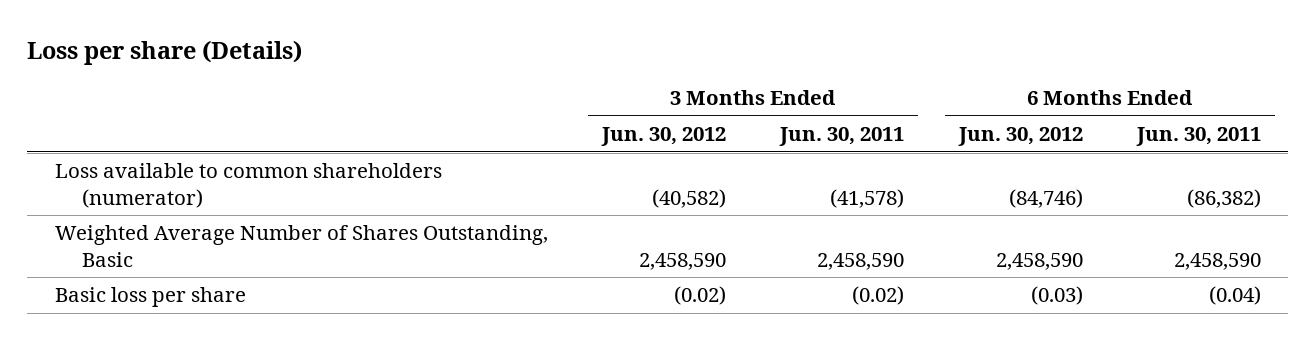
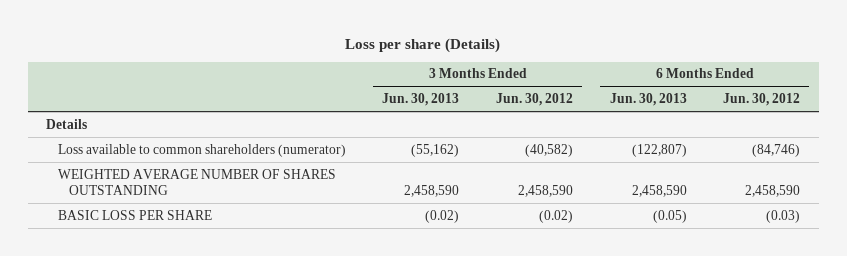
[779,127,905,147] Jun. 30, 2011 -> none
[1136,127,1262,147] Jun. 30, 2011 -> none
none -> [382,93,460,107] Jun. 30, 2013
none -> [609,93,687,107] Jun. 30, 2013
none -> [46,118,88,129] Details
[54,225,548,267] Weighted Average Number of Shares Outstanding, Basic -> [57,168,336,195] WEIGHTED AVERAGE NUMBER OF SHARES OUTSTANDING
[54,287,246,308] Basic loss per share -> [57,209,212,220] BASIC LOSS PER SHARE

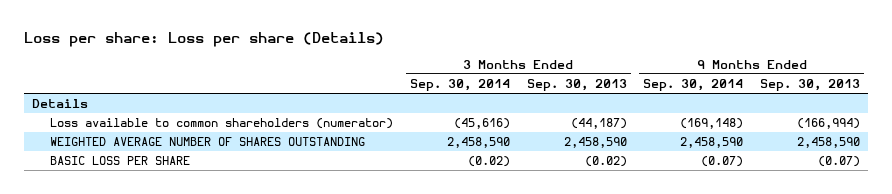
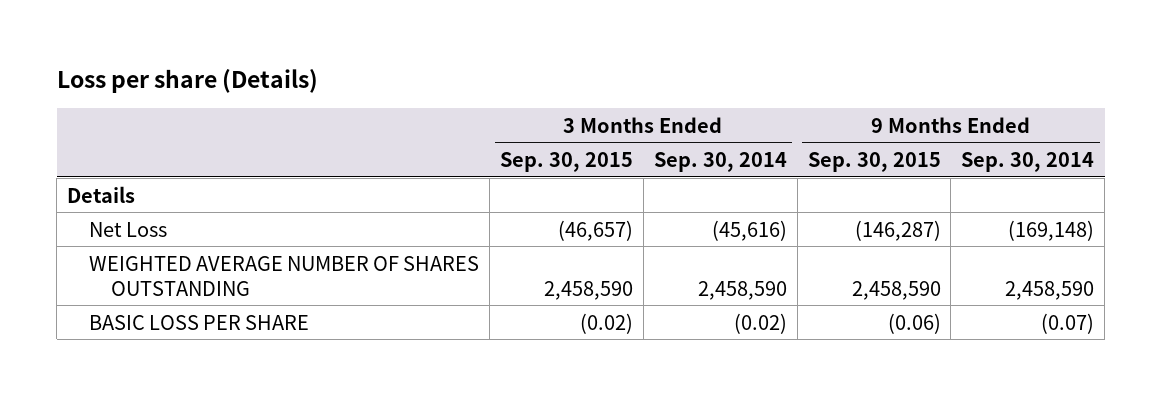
[23,31,384,47] Loss per share: Loss per share (Details) -> [56,68,318,93] Loss per share (Details)
[526,79,627,92] Sep. 30, 2013 -> none
[760,79,861,92] Sep. 30, 2013 -> none
none -> [499,152,633,173] Sep. 30, 2015
none -> [807,152,941,173] Sep. 30, 2015
[50,118,394,130] Loss available to common shareholders (numerator) -> [89,221,168,237] Net Loss

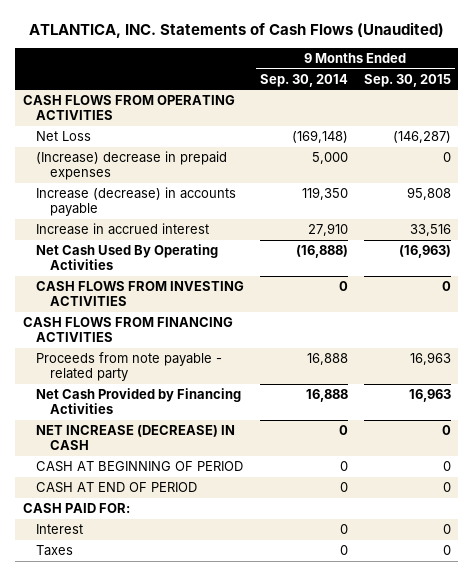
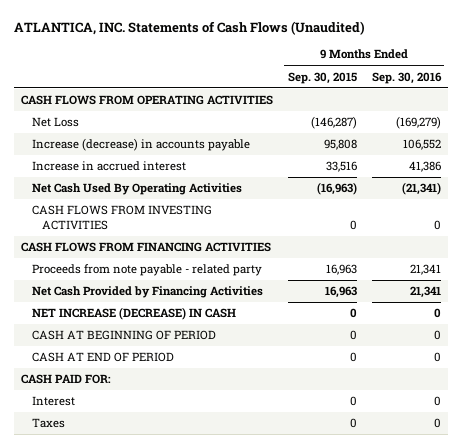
[260,73,349,87] Sep. 30, 2014 -> none
none -> [371,71,442,84] Sep. 30, 2016
[36,151,228,181] (Increase) decrease in prepaid expenses -> none

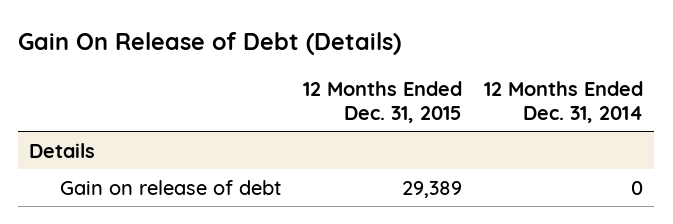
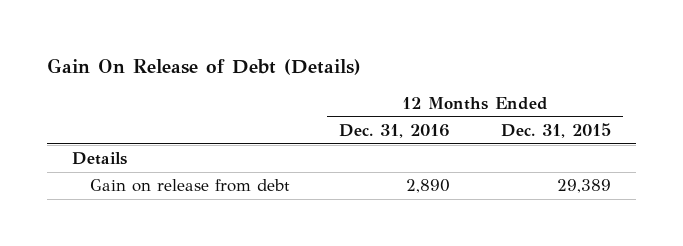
[484,80,644,123] 12 Months Ended Dec. 31, 2014 -> none
none -> [339,123,451,138] Dec. 31, 2016
[59,179,282,195] Gain on release of debt -> [90,179,291,193] Gain on release from debt

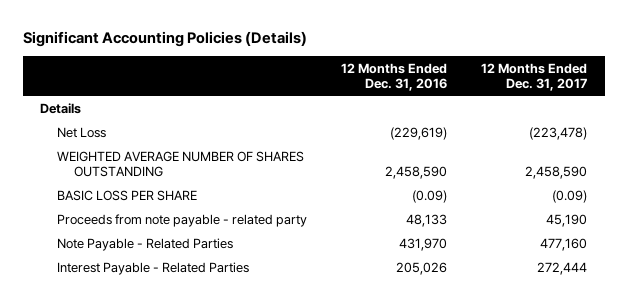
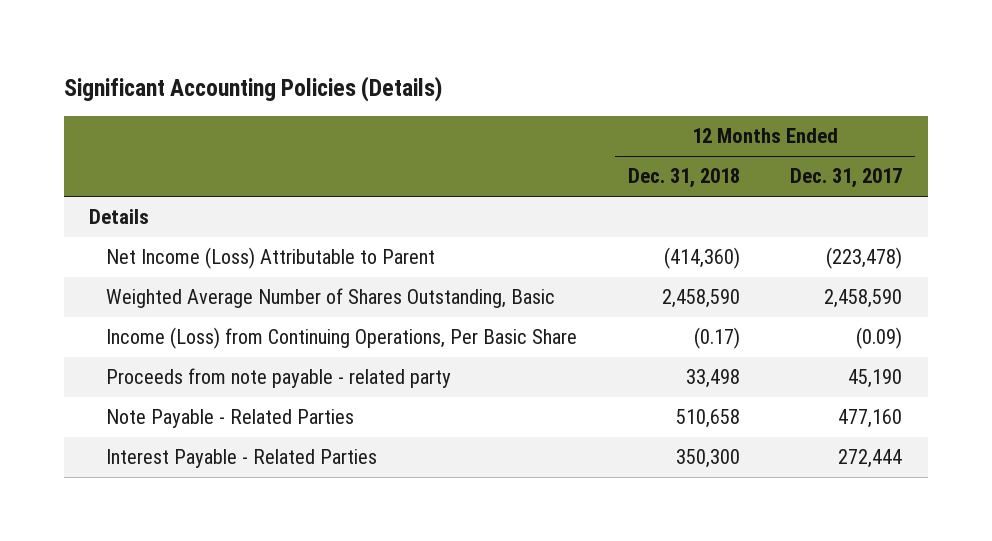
[341,62,448,92] 12 Months Ended Dec. 31, 2016 -> none
none -> [627,168,740,189] Dec. 31, 2018
[57,126,107,138] Net Loss -> [105,247,435,270] Net Income (Loss) Attributable to Parent
[57,150,305,177] WEIGHTED AVERAGE NUMBER OF SHARES OUTSTANDING -> [105,288,555,309] Weighted Average Number of Shares Outstanding, Basic
[57,189,198,201] BASIC LOSS PER SHARE -> [105,327,577,350] Income (Loss) from Continuing Operations, Per Basic Share

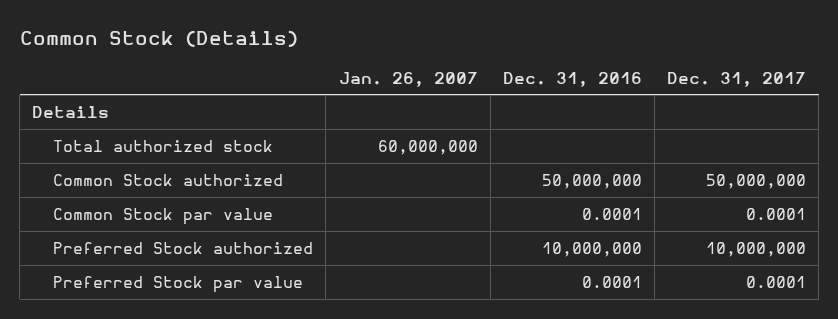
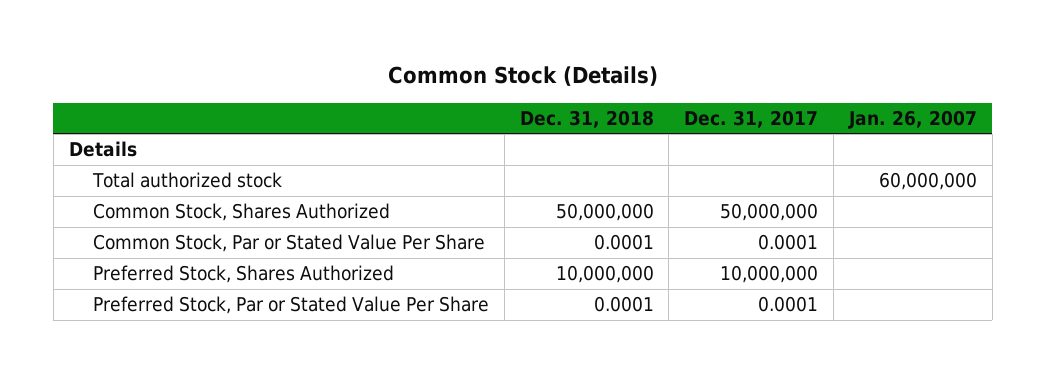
[502,71,642,87] Dec. 31, 2016 -> none
none -> [519,109,654,128] Dec. 31, 2018
[53,173,284,186] Common Stock authorized -> [93,203,391,222] Common Stock, Shares Authorized
[53,207,274,225] Common Stock par value -> [93,234,486,253] Common Stock, Par or Stated Value Per Share
[53,241,314,254] Preferred Stock authorized -> [93,265,395,284] Preferred Stock, Shares Authorized
[53,275,304,293] Preferred Stock par value -> [93,296,490,315] Preferred Stock, Par or Stated Value Per Share

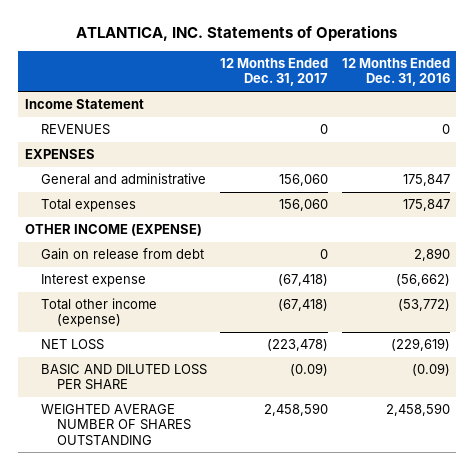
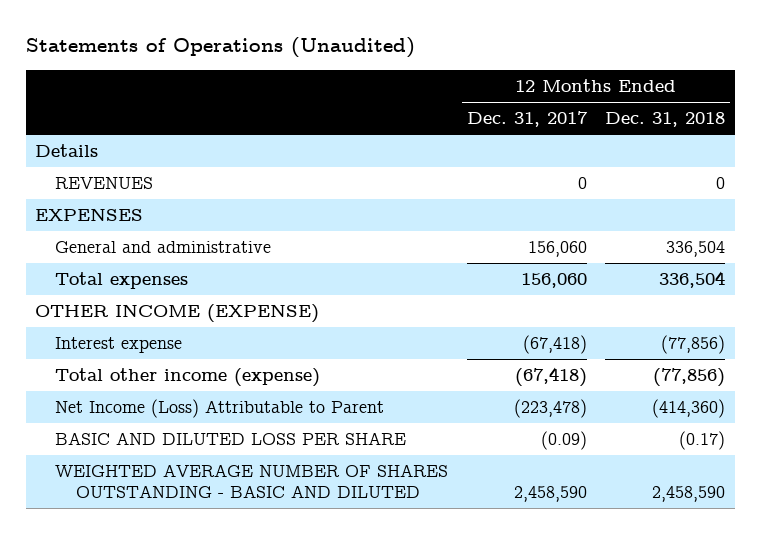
[76,25,398,42] ATLANTICA, INC. Statements of Operations -> [25,37,415,59] Statements of Operations (Unaudited)
[341,58,450,87] 12 Months Ended Dec. 31, 2016 -> none
none -> [605,112,726,128] Dec. 31, 2018
[24,99,144,110] Income Statement -> none
none -> [34,144,98,158] Details
[41,248,205,261] Gain on release from debt -> none
[41,339,105,351] NET LOSS -> [55,399,385,419] Net Income (Loss) Attributable to Parent
[41,404,192,446] WEIGHTED AVERAGE NUMBER OF SHARES OUTSTANDING -> [55,464,449,498] WEIGHTED AVERAGE NUMBER OF SHARES OUTSTANDING - BASIC AND DILUTED

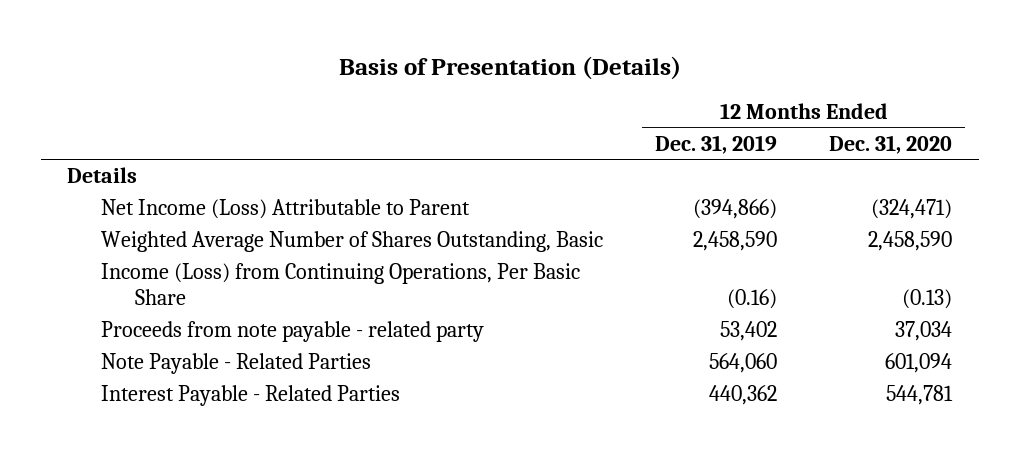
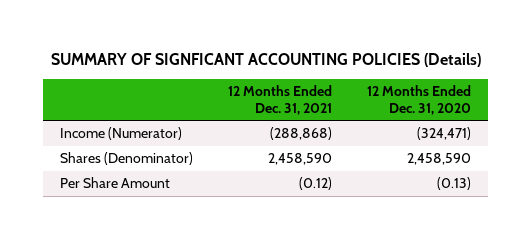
[338,55,681,80] Basis of Presentation (Details) -> [50,52,481,67] SUMMARY OF SIGNFICANT ACCOUNTING POLICIES (Details)
[655,134,778,154] Dec. 31, 2019 -> none
none -> [228,84,333,115] 12 Months Ended Dec. 31, 2021
[67,167,138,184] Details -> none
[101,321,485,343] Proceeds from note payable - related party -> none
[101,353,372,375] Note Payable - Related Parties -> none
[101,385,401,407] Interest Payable - Related Parties -> none
[101,199,471,220] Net Income (Loss) Attributable to Parent -> [60,127,183,141] Income (Numerator)
[101,231,604,253] Weighted Average Number of Shares Outstanding, Basic -> [60,152,194,166] Shares (Denominator)
[101,263,581,306] Income (Loss) from Continuing Operations, Per Basic Share -> [60,177,171,189] Per Share Amount

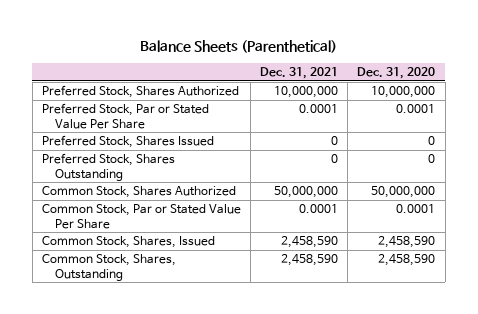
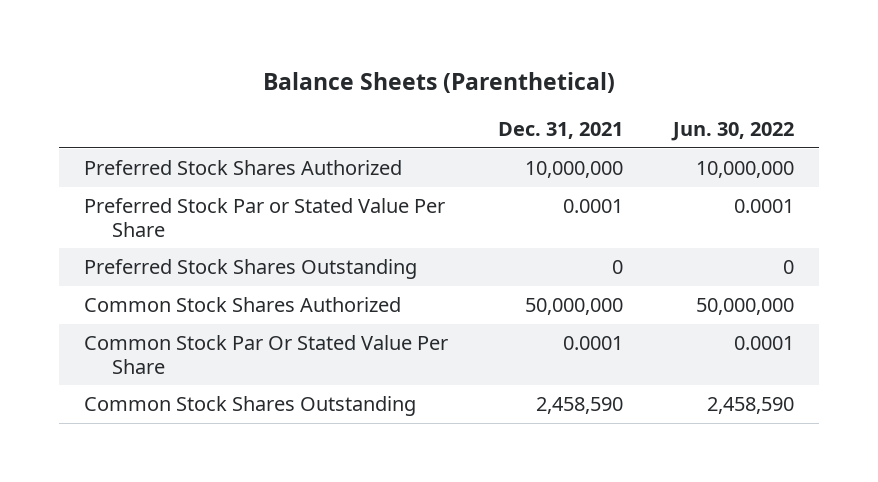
[357,67,436,80] Dec. 31, 2020 -> none
none -> [670,122,794,142] Jun. 30, 2022
[42,135,215,149] Preferred Stock, Shares Issued -> none
[42,236,216,249] Common Stock, Shares, Issued -> none
[42,85,240,99] Preferred Stock, Shares Authorized -> [84,160,403,176] Preferred Stock Shares Authorized
[42,103,210,129] Preferred Stock, Par or Stated Value Per Share -> [84,198,446,237] Preferred Stock Par or Stated Value Per Share
[42,153,176,181] Preferred Stock, Shares Outstanding -> [84,259,418,280] Preferred Stock Shares Outstanding
[42,186,237,199] Common Stock, Shares Authorized -> [84,297,402,313] Common Stock Shares Authorized
[42,204,242,229] Common Stock, Par or Stated Value Per Share -> [84,335,449,374] Common Stock Par Or Stated Value Per Share
[42,254,177,281] Common Stock, Shares, Outstanding -> [84,396,417,417] Common Stock Shares Outstanding

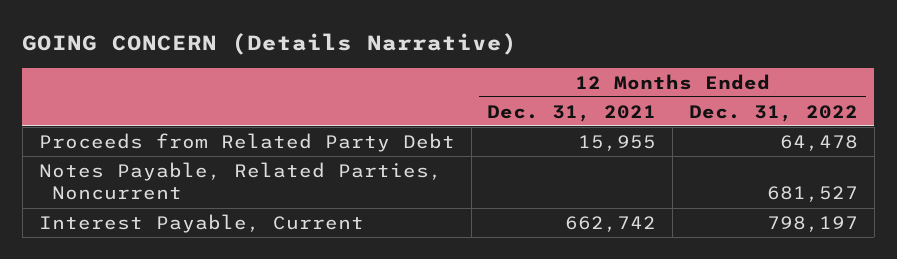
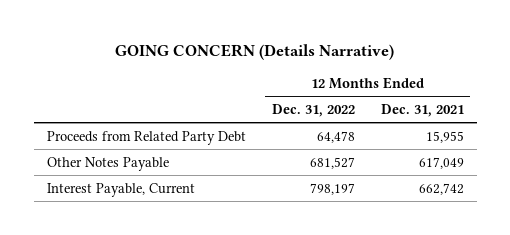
[38,161,442,201] Notes Payable, Related Parties, Noncurrent -> none
none -> [46,156,169,171] Other Notes Payable

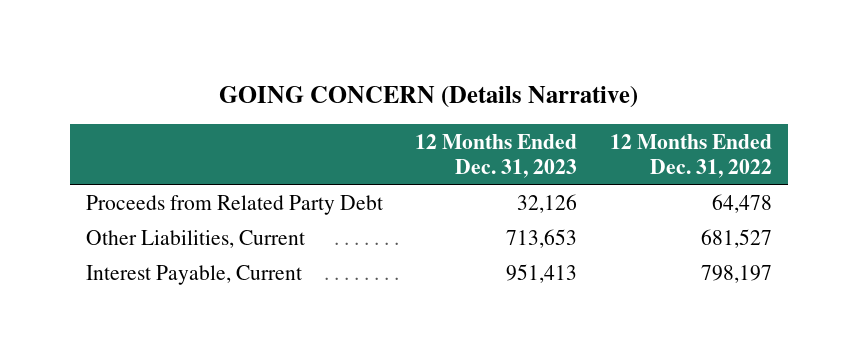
[380,103,464,117] Dec. 31, 2021 -> none
none -> [415,133,578,179] 12 Months Ended Dec. 31, 2023
[46,156,169,171] Other Notes Payable -> [86,230,306,249] Other Liabilities, Current

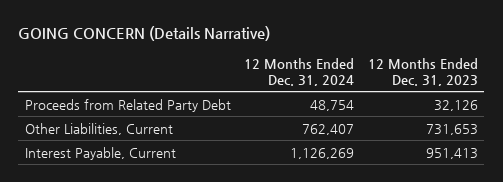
[609,133,772,179] 12 Months Ended Dec. 31, 2022 -> none
none -> [244,57,355,86] 12 Months Ended Dec. 31, 2024
[506,229,578,249] 713,653 -> [425,123,478,135] 731,653

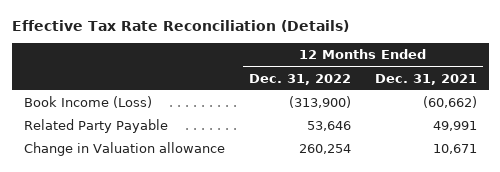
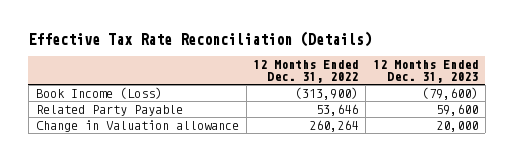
[374,73,477,85] Dec. 31, 2021 -> none
none -> [372,59,478,84] 12 Months Ended Dec. 31, 2023
[298,144,351,155] 260,254 -> [309,119,359,132] 260,264

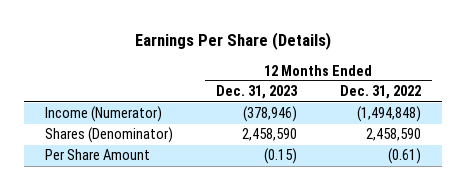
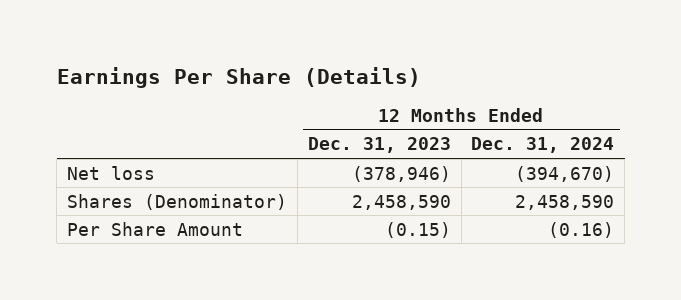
[339,85,421,100] Dec. 31, 2022 -> none
none -> [471,137,615,154] Dec. 31, 2024
[45,106,163,123] Income (Numerator) -> [66,165,155,180] Net loss

